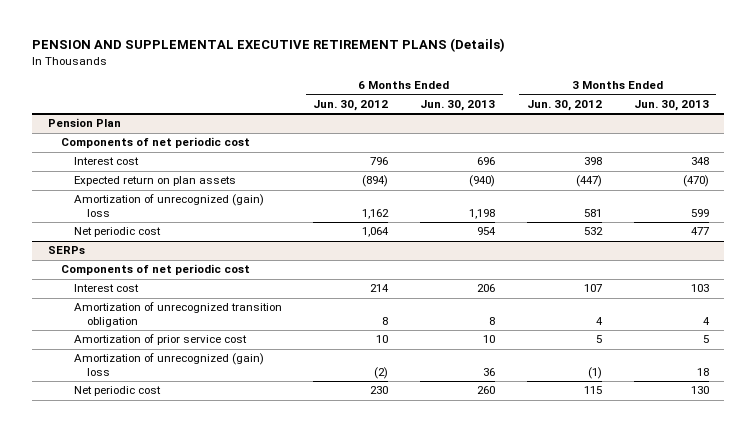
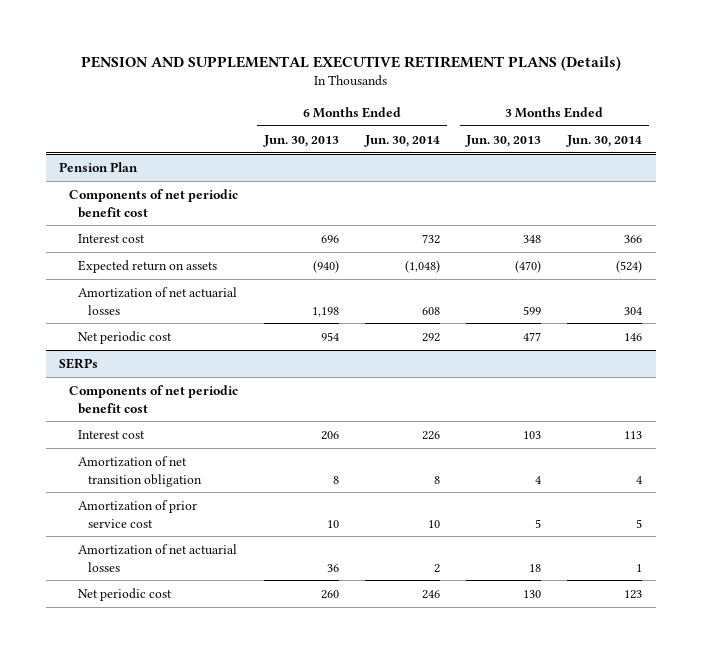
[313,100,389,112] Jun. 30, 2012 -> none
[526,100,602,112] Jun. 30, 2012 -> none
none -> [364,134,441,147] Jun. 30, 2014
none -> [566,134,643,147] Jun. 30, 2014
[60,137,250,149] Components of net periodic cost -> [68,188,238,218] Components of net periodic benefit cost
[73,176,236,187] Expected return on plan assets -> [78,259,218,273] Expected return on assets
[73,194,264,217] Amortization of unrecognized (gain) loss -> [78,286,238,315] Amortization of net actuarial losses
[60,264,250,276] Components of net periodic cost -> [68,384,238,414] Components of net periodic benefit cost
[73,302,282,327] Amortization of unrecognized transition obligation -> [78,455,203,487] Amortization of net transition obligation
[73,353,264,376] Amortization of unrecognized (gain) loss -> [78,543,238,572] Amortization of net actuarial losses

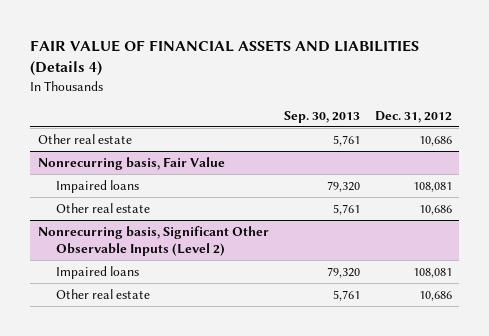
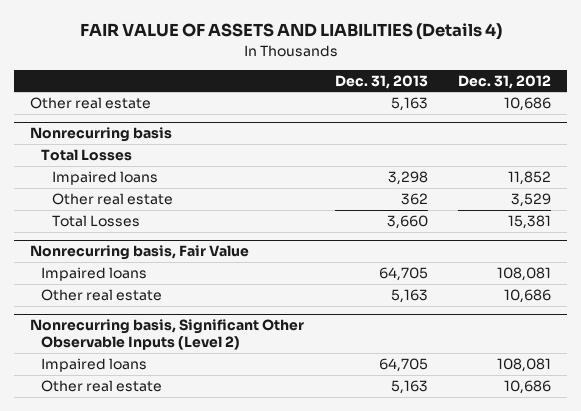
[30,40,420,77] FAIR VALUE OF FINANCIAL ASSETS AND LIABILITIES (Details 4) -> [79,23,502,41] FAIR VALUE OF ASSETS AND LIABILITIES (Details 4)
[283,110,360,123] Sep. 30, 2013 -> none
none -> [334,74,428,89] Dec. 31, 2013
none -> [29,127,172,143] Nonrecurring basis
none -> [41,149,133,162] Total Losses
none -> [52,171,159,186] Impaired loans
none -> [52,193,174,206] Other real estate
none -> [52,215,141,228] Total Losses

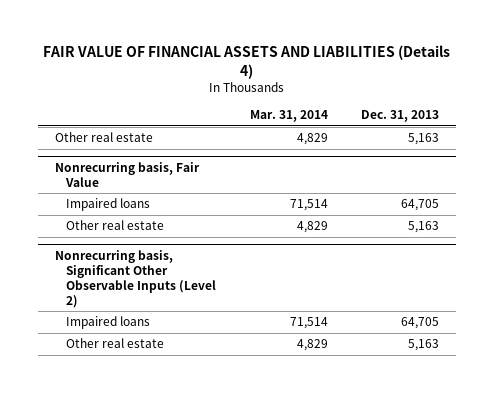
[79,23,502,41] FAIR VALUE OF ASSETS AND LIABILITIES (Details 4) -> [43,44,451,79] FAIR VALUE OF FINANCIAL ASSETS AND LIABILITIES (Details 4)
[458,74,552,89] Dec. 31, 2012 -> none
none -> [249,110,328,123] Mar. 31, 2014
[29,127,172,143] Nonrecurring basis -> none
[41,149,133,162] Total Losses -> none
[52,171,159,186] Impaired loans -> none
[52,193,174,206] Other real estate -> none
[52,215,141,228] Total Losses -> none

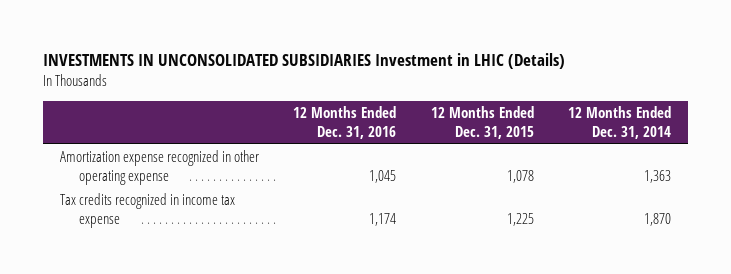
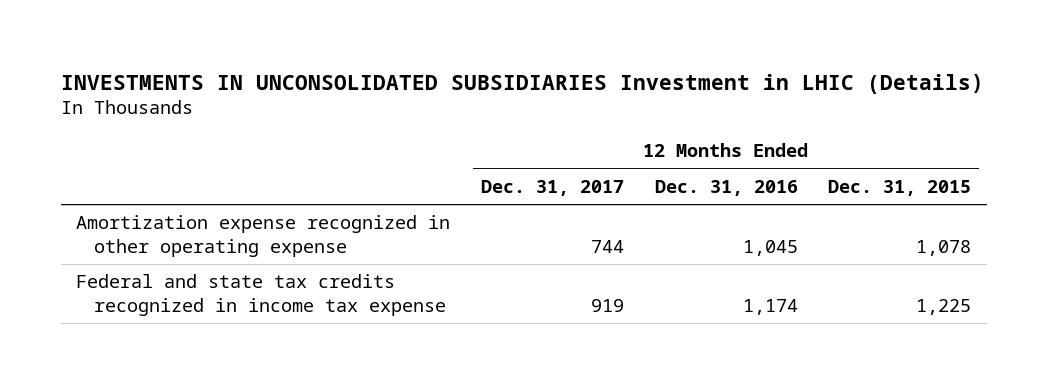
[568,106,672,140] 12 Months Ended Dec. 31, 2014 -> none
none -> [481,180,625,197] Dec. 31, 2017
[60,193,236,229] Tax credits recognized in income tax expense -> [76,274,446,316] Federal and state tax credits recognized in income tax expense

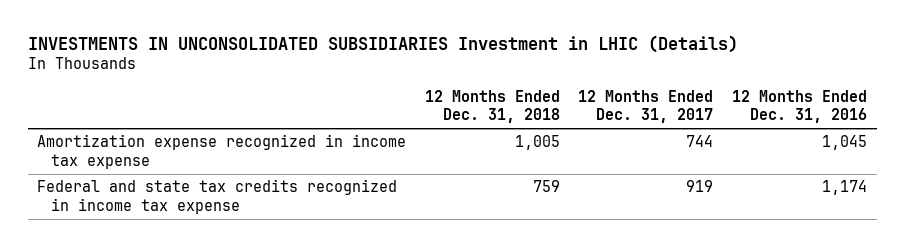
[828,180,972,197] Dec. 31, 2015 -> none
none -> [424,89,560,123] 12 Months Ended Dec. 31, 2018
[76,215,451,257] Amortization expense recognized in other operating expense -> [36,134,406,169] Amortization expense recognized in income tax expense

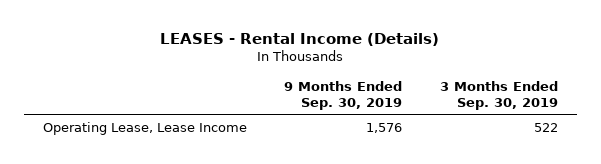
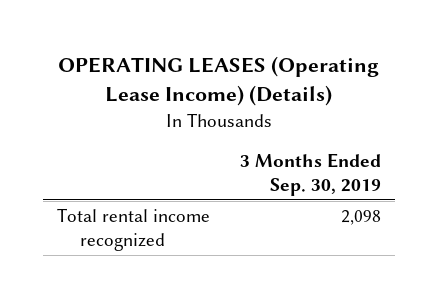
[160,32,440,46] LEASES - Rental Income (Details) -> [57,56,379,107] OPERATING LEASES (Operating Lease Income) (Details)
[284,81,403,110] 9 Months Ended Sep. 30, 2019 -> none
[42,122,247,136] Operating Lease, Lease Income -> none
none -> [57,208,211,251] Total rental income recognized

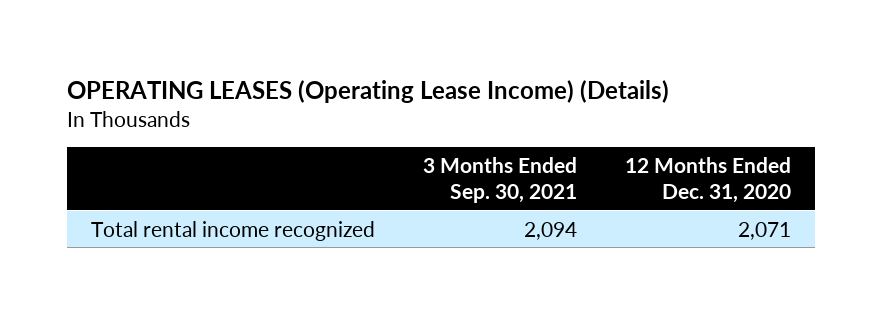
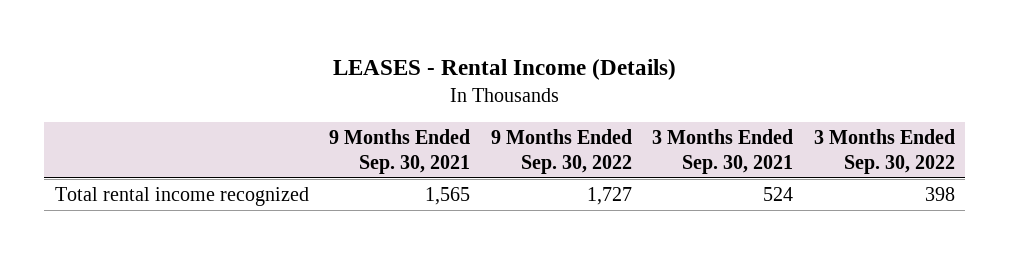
[66,79,669,103] OPERATING LEASES (Operating Lease Income) (Details) -> [332,59,676,81] LEASES - Rental Income (Details)
[625,156,792,203] 12 Months Ended Dec. 31, 2020 -> none
none -> [329,129,471,174] 9 Months Ended Sep. 30, 2021
none -> [490,129,632,174] 9 Months Ended Sep. 30, 2022
none -> [814,129,956,174] 3 Months Ended Sep. 30, 2022
[524,221,578,240] 2,094 -> [763,186,794,201] 524

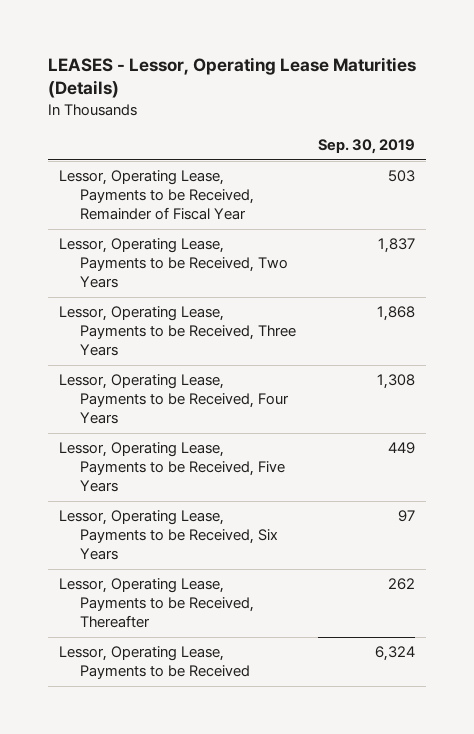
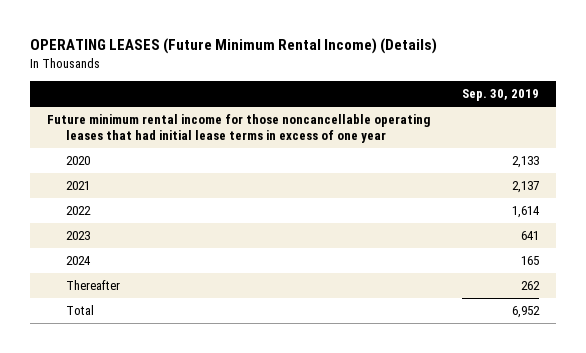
[47,56,416,99] LEASES - Lessor, Operating Lease Maturities (Details) -> [30,38,438,55] OPERATING LEASES (Future Minimum Rental Income) (Details)
[58,170,254,220] Lessor, Operating Lease, Payments to be Received, Remainder of Fiscal Year -> none
[58,238,288,288] Lessor, Operating Lease, Payments to be Received, Two Years -> none
[58,306,296,356] Lessor, Operating Lease, Payments to be Received, Three Years -> none
[58,374,289,424] Lessor, Operating Lease, Payments to be Received, Four Years -> none
[58,442,285,492] Lessor, Operating Lease, Payments to be Received, Five Years -> none
[58,510,278,560] Lessor, Operating Lease, Payments to be Received, Six Years -> none
[58,646,250,680] Lessor, Operating Lease, Payments to be Received -> none
none -> [46,114,430,144] Future minimum rental income for those noncancellable operating leases that had initial lease terms in excess of one year
none -> [65,156,90,166] 2020
none -> [65,181,90,191] 2021
none -> [65,206,91,216] 2022
none -> [65,231,90,241] 2023
none -> [65,256,91,266] 2024
[58,578,254,628] Lessor, Operating Lease, Payments to be Received, Thereafter -> [65,280,120,291] Thereafter
none -> [65,305,94,316] Total

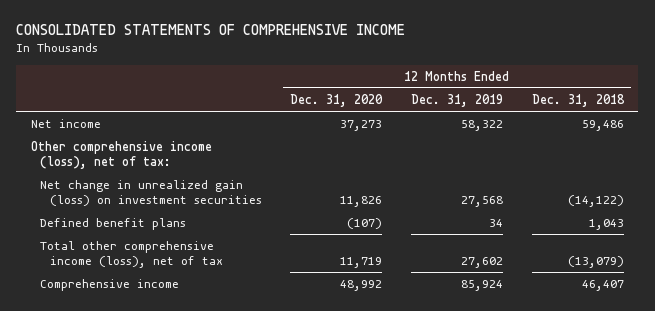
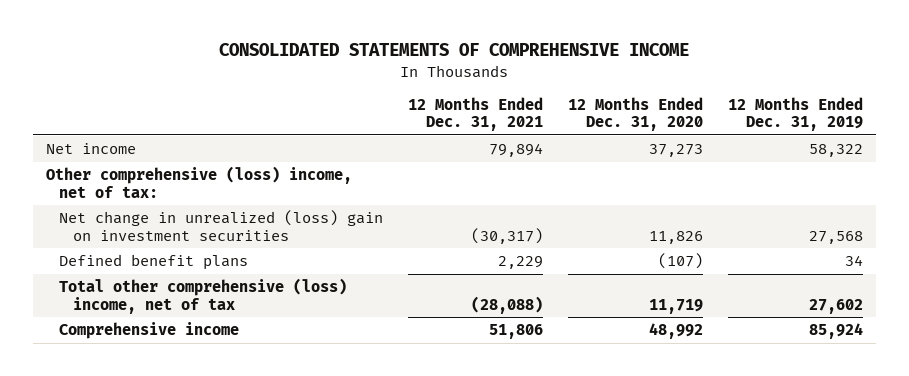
[531,93,625,107] Dec. 31, 2018 -> none
none -> [408,96,544,132] 12 Months Ended Dec. 31, 2021
[30,140,212,170] Other comprehensive income (loss), net of tax: -> [45,166,352,198] Other comprehensive (loss) income, net of tax:
[40,179,262,207] Net change in unrealized gain (loss) on investment securities -> [59,210,384,241] Net change in unrealized (loss) gain on investment securities
[40,240,223,269] Total other comprehensive income (loss), net of tax -> [59,278,348,314] Total other comprehensive (loss) income, net of tax

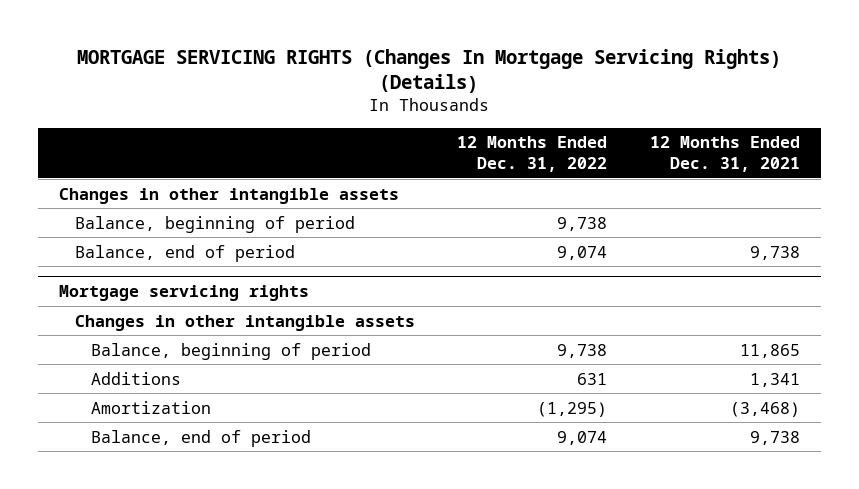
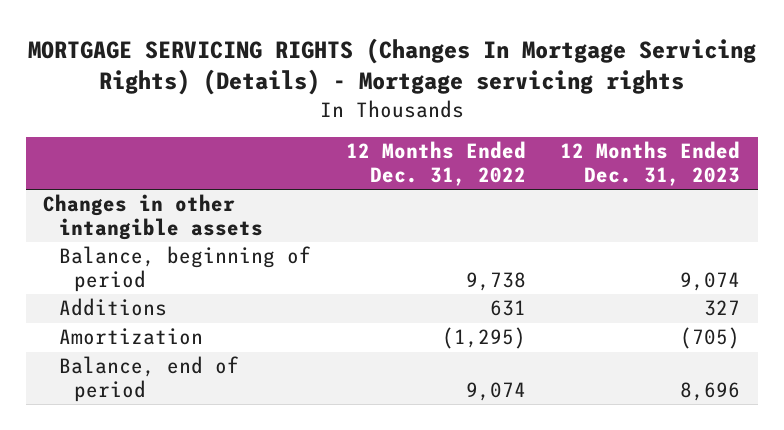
[77,48,782,93] MORTGAGE SERVICING RIGHTS (Changes In Mortgage Servicing Rights) (Details) -> [27,37,756,96] MORTGAGE SERVICING RIGHTS (Changes In Mortgage Servicing Rights) (Details) - Mortgage servicing rights
[649,136,800,173] 12 Months Ended Dec. 31, 2021 -> none
none -> [560,141,741,186] 12 Months Ended Dec. 31, 2023
[75,244,296,262] Balance, end of period -> none
[59,285,310,302] Mortgage servicing rights -> none
[75,314,416,331] Changes in other intangible assets -> none
[91,342,372,360] Balance, beginning of period -> none

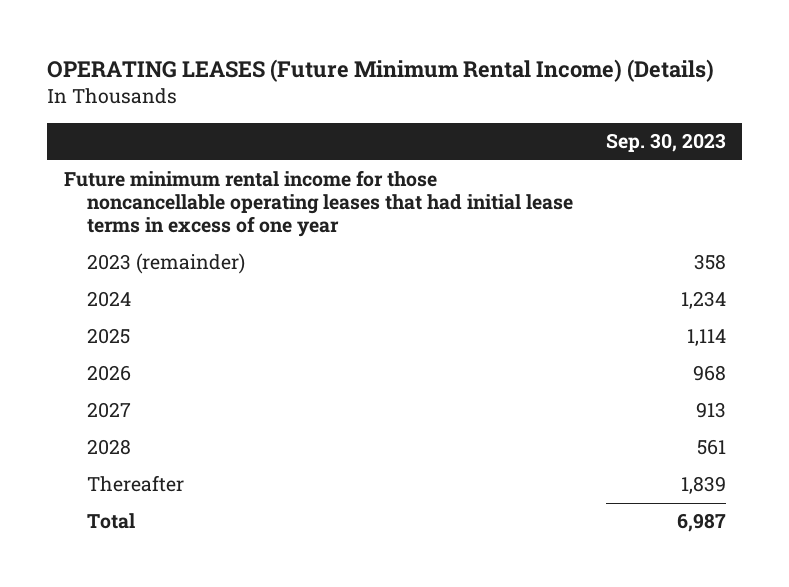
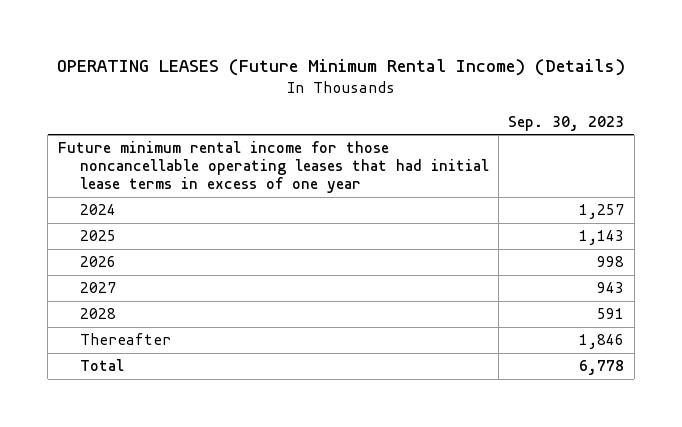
[87,253,246,275] 2023 (remainder) -> none
[680,291,726,310] 1,234 -> [579,204,625,220] 1,257
[686,329,726,347] 1,114 -> [579,230,625,246] 1,143
[692,365,726,382] 968 -> [597,256,625,268] 998
[695,402,726,419] 913 -> [597,282,625,294] 943
[696,439,726,456] 561 -> [597,308,625,320] 591
[680,476,726,495] 1,839 -> [579,334,625,350] 1,846
[676,513,726,533] 6,987 -> [579,360,625,376] 6,778

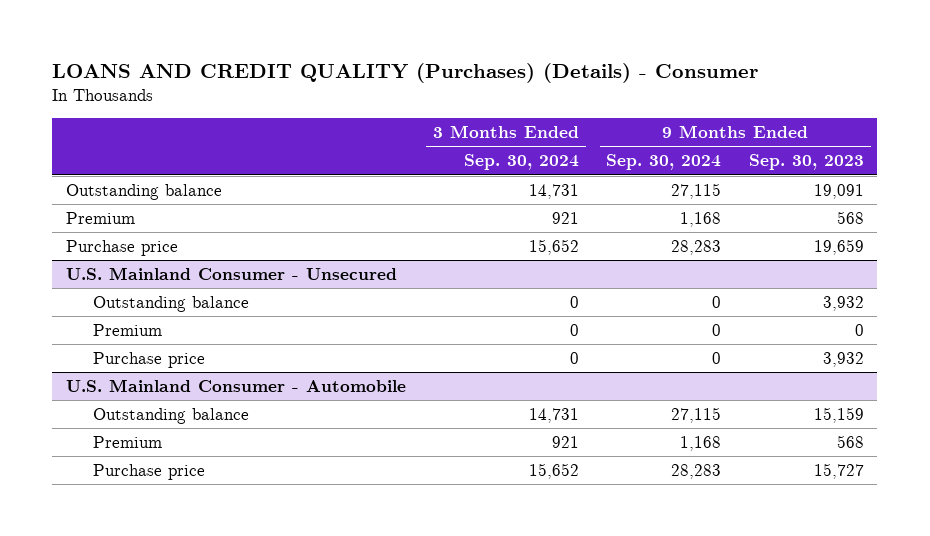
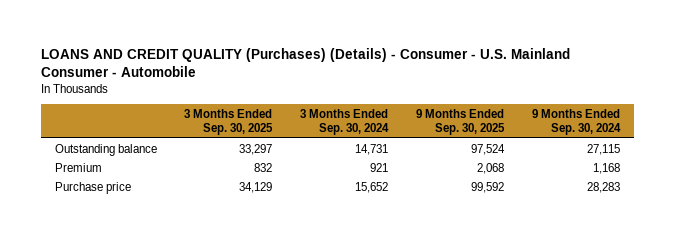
[52,63,759,84] LOANS AND CREDIT QUALITY (Purchases) (Details) - Consumer -> [40,47,570,77] LOANS AND CREDIT QUALITY (Purchases) (Details) - Consumer - U.S. Mainland Consumer - Automobile
[748,154,864,171] Sep. 30, 2023 -> none
none -> [184,108,274,136] 3 Months Ended Sep. 30, 2025
none -> [416,108,506,136] 9 Months Ended Sep. 30, 2025
[65,266,397,280] U.S. Mainland Consumer - Unsecured -> none
[92,295,249,312] Outstanding balance -> none
[92,323,162,336] Premium -> none
[92,351,205,368] Purchase price -> none
[65,378,406,392] U.S. Mainland Consumer - Automobile -> none
[92,407,249,424] Outstanding balance -> none
[92,435,162,448] Premium -> none
[92,463,205,480] Purchase price -> none

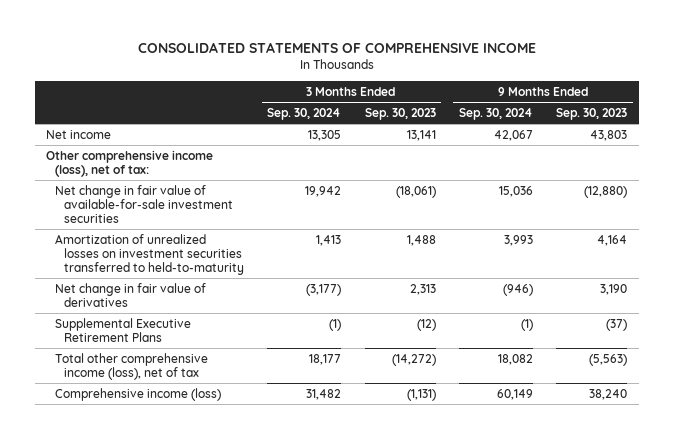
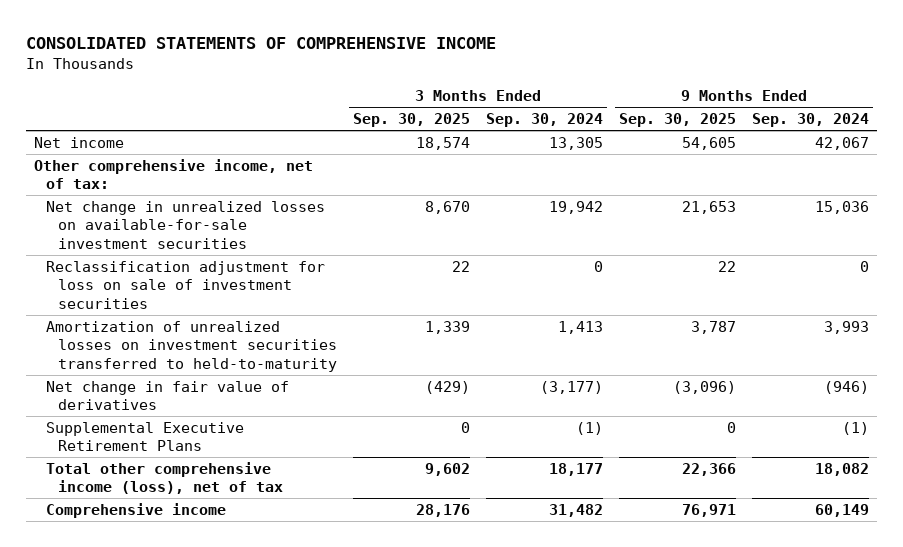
[364,108,436,121] Sep. 30, 2023 -> none
[556,108,628,121] Sep. 30, 2023 -> none
none -> [352,113,470,128] Sep. 30, 2025
none -> [619,113,737,128] Sep. 30, 2025
[46,149,214,177] Other comprehensive income (loss), net of tax: -> [34,158,314,190] Other comprehensive income, net of tax:
[55,184,234,224] Net change in fair value of available-for-sale investment securities -> [45,200,325,249] Net change in unrealized losses on available-for-sale investment securities
none -> [45,260,325,309] Reclassification adjustment for loss on sale of investment securities
[55,387,222,401] Comprehensive income (loss) -> [45,502,226,518] Comprehensive income

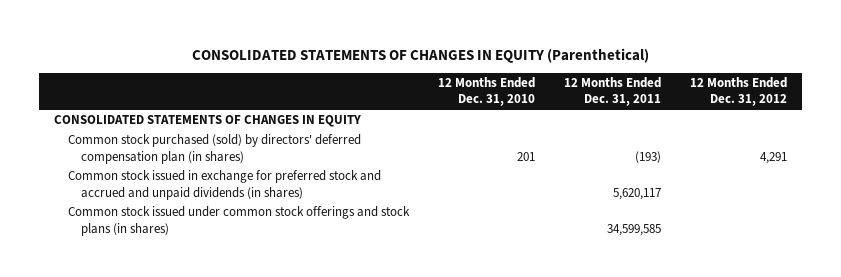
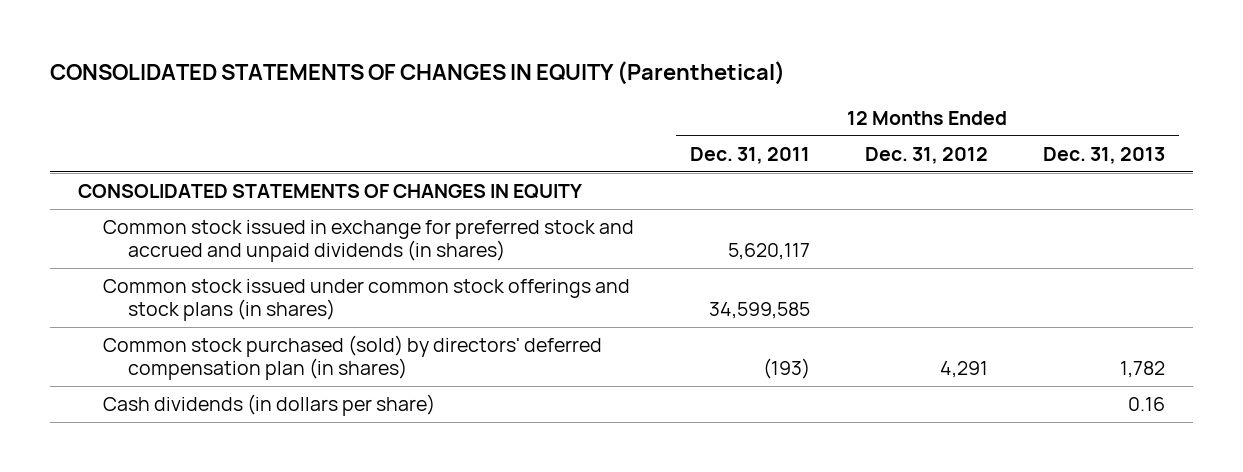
[437,77,535,107] 12 Months Ended Dec. 31, 2010 -> none
none -> [1043,146,1166,164] Dec. 31, 2013
[67,134,361,164] Common stock purchased (sold) by directors' deferred compensation plan (in shares) -> [103,335,603,380] Common stock purchased (sold) by directors' deferred compensation plan (in shares)
none -> [103,394,436,417] Cash dividends (in dollars per share)

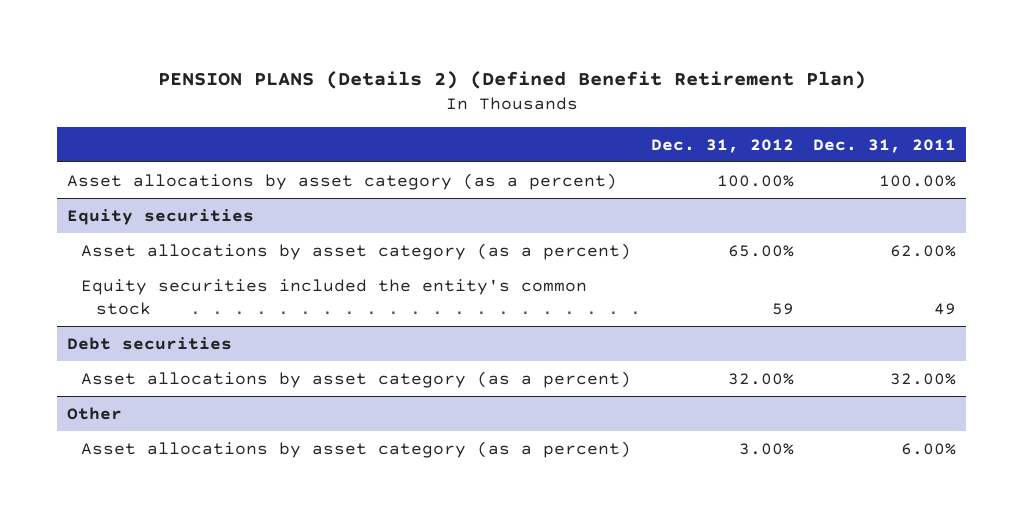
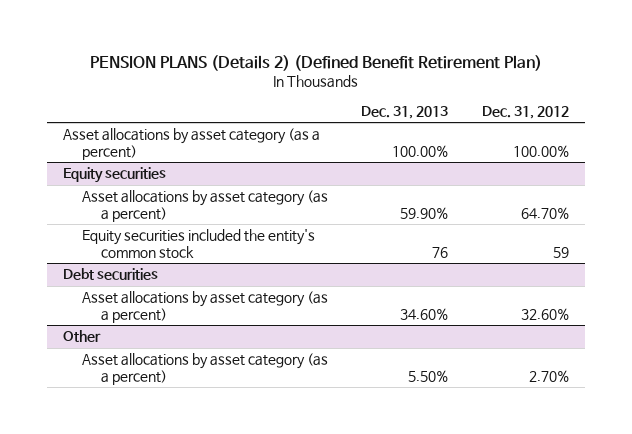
[813,138,957,153] Dec. 31, 2011 -> none
none -> [361,105,449,119] Dec. 31, 2013
[727,244,794,257] 65.00% -> [520,206,569,219] 64.70%
[727,372,794,385] 32.00% -> [520,307,569,320] 32.60%
[738,442,794,455] 3.00% -> [528,369,569,382] 2.70%

